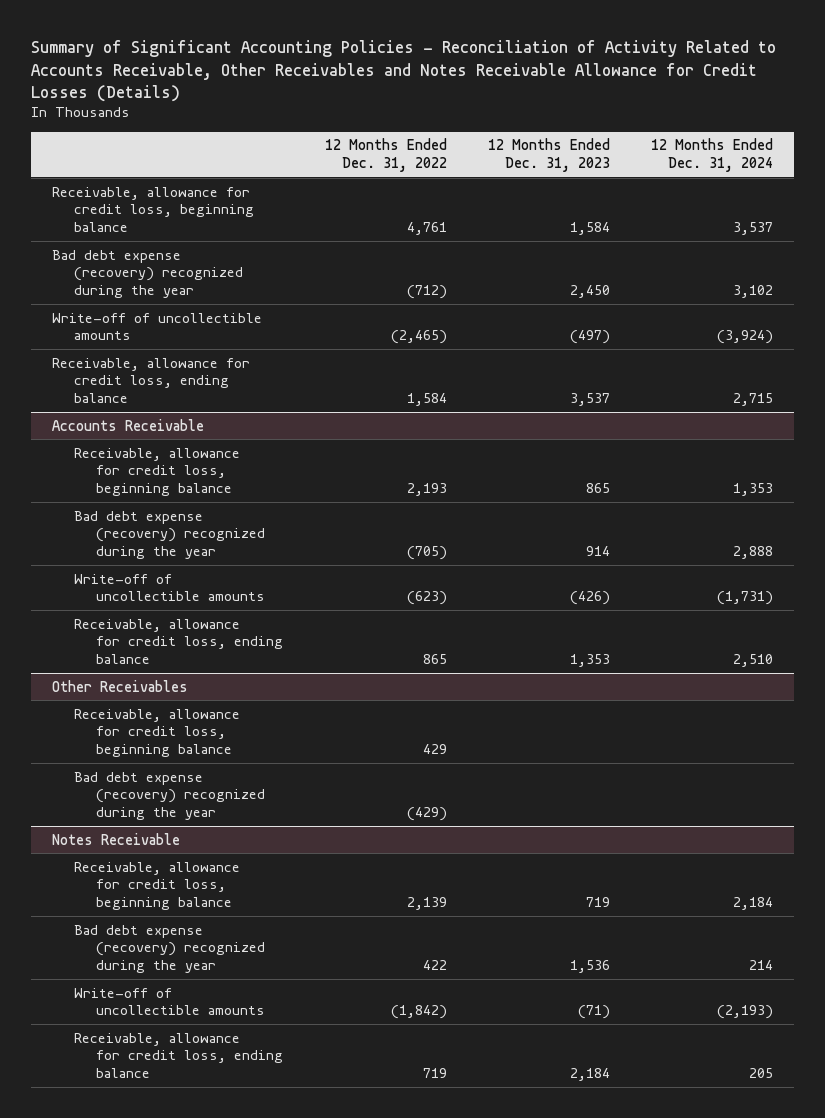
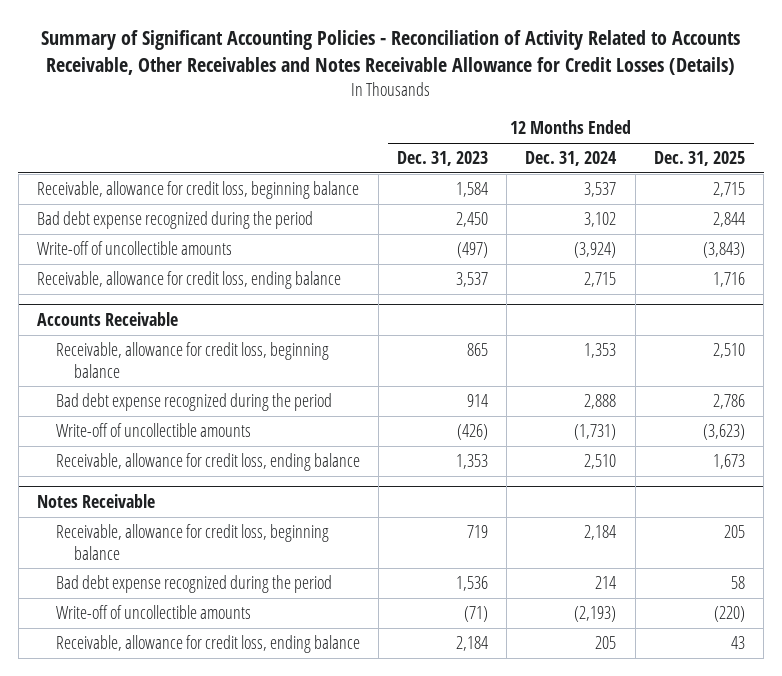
[324,138,447,173] 12 Months Ended Dec. 31, 2022 -> none
none -> [653,151,745,167] Dec. 31, 2025
[51,249,243,298] Bad debt expense (recovery) recognized during the year -> [37,211,314,230] Bad debt expense recognized during the period
[73,510,266,559] Bad debt expense (recovery) recognized during the year -> [55,393,332,412] Bad debt expense recognized during the period
[51,679,188,692] Other Receivables -> none
[73,708,240,757] Receivable, allowance for credit loss, beginning balance -> none
[73,771,266,820] Bad debt expense (recovery) recognized during the year -> none
[73,924,266,973] Bad debt expense (recovery) recognized during the year -> [55,575,332,594] Bad debt expense recognized during the period

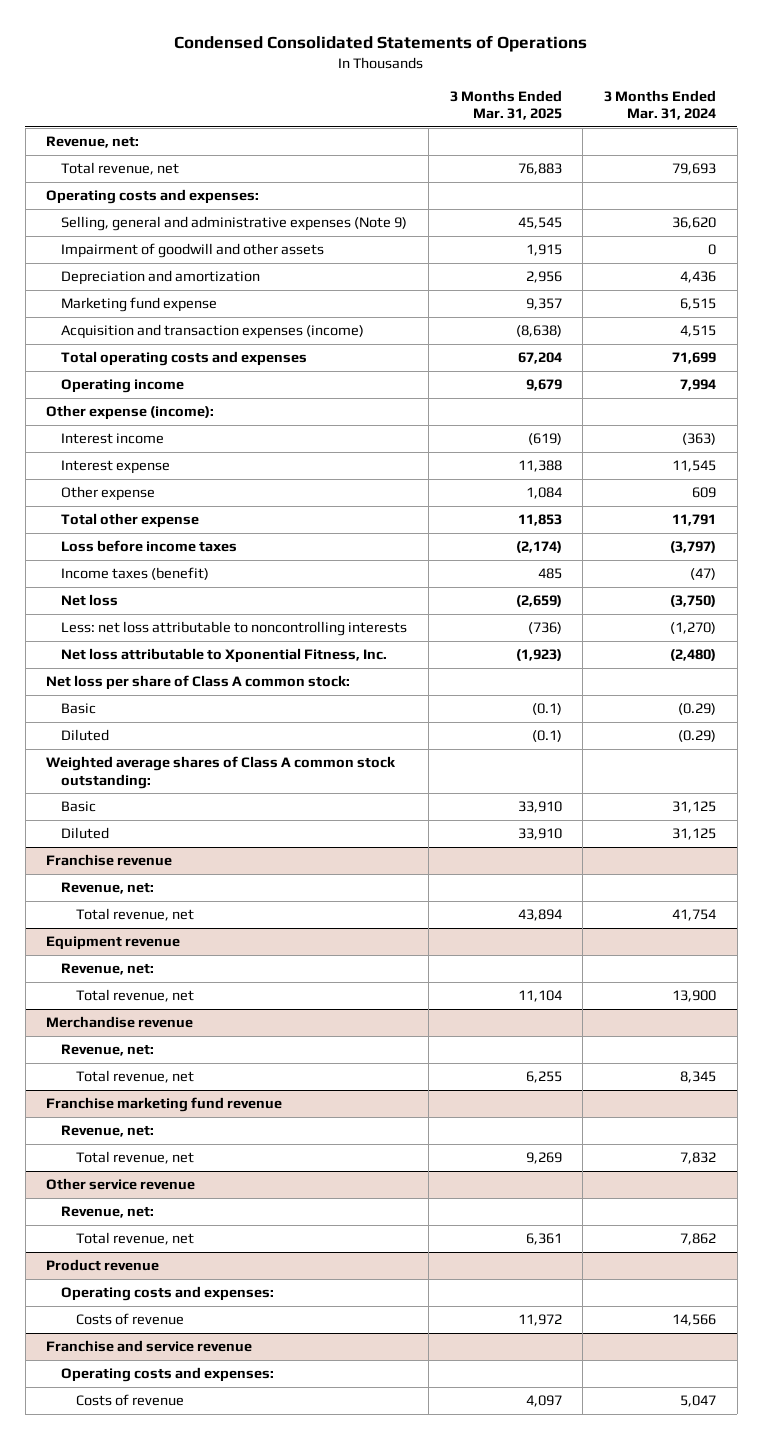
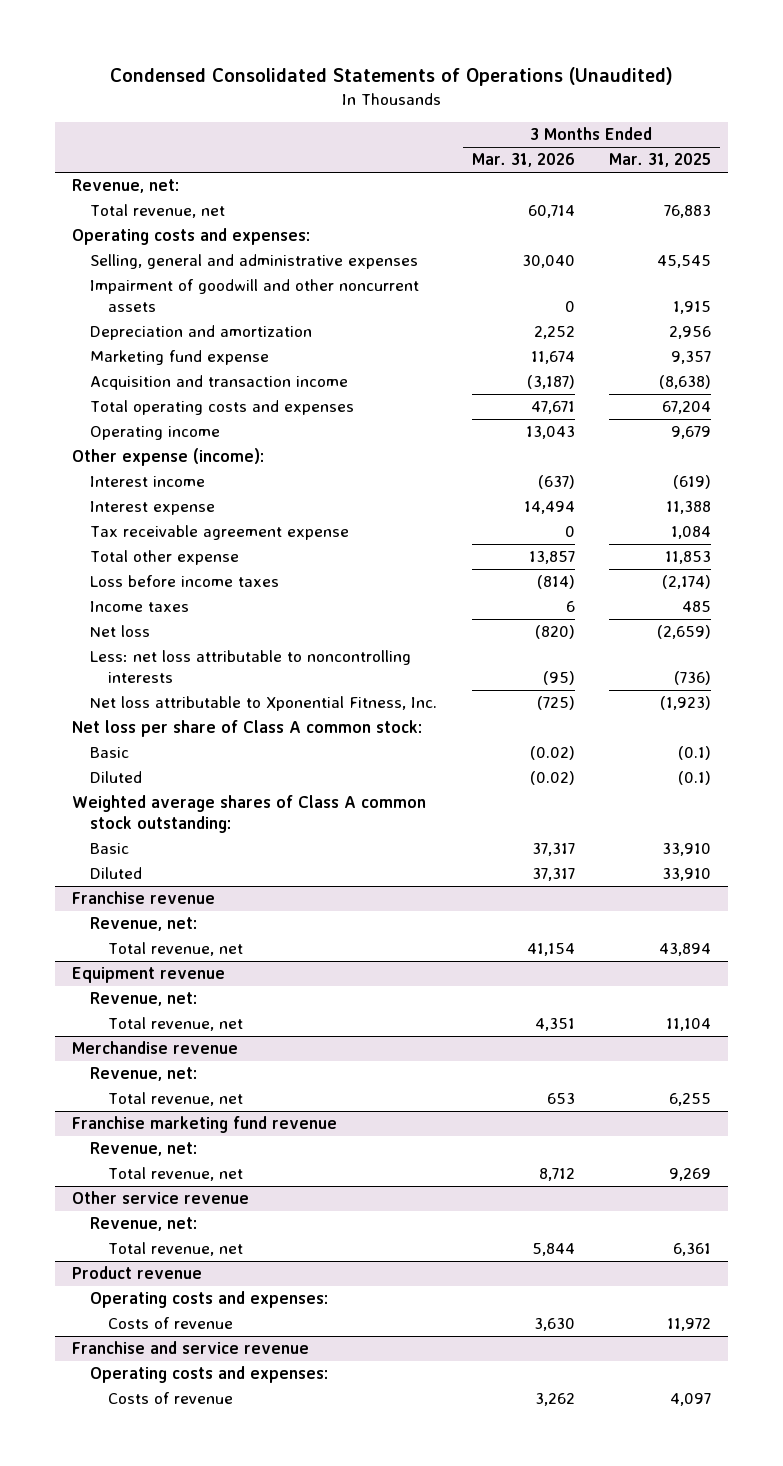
[174,34,588,52] Condensed Consolidated Statements of Operations -> [109,66,673,86] Condensed Consolidated Statements of Operations (Unaudited)
[604,89,717,120] 3 Months Ended Mar. 31, 2024 -> none
none -> [471,153,575,168] Mar. 31, 2026
[61,216,408,232] Selling, general and administrative expenses (Note 9) -> [90,254,419,270] Selling, general and administrative expenses
[61,243,325,259] Impairment of goodwill and other assets -> [90,279,420,312] Impairment of goodwill and other noncurrent assets
[61,324,365,340] Acquisition and transaction expenses (income) -> [90,375,349,391] Acquisition and transaction income
[61,486,156,502] Other expense -> [90,525,350,541] Tax receivable agreement expense
[61,567,210,581] Income taxes (benefit) -> [90,601,190,613] Income taxes

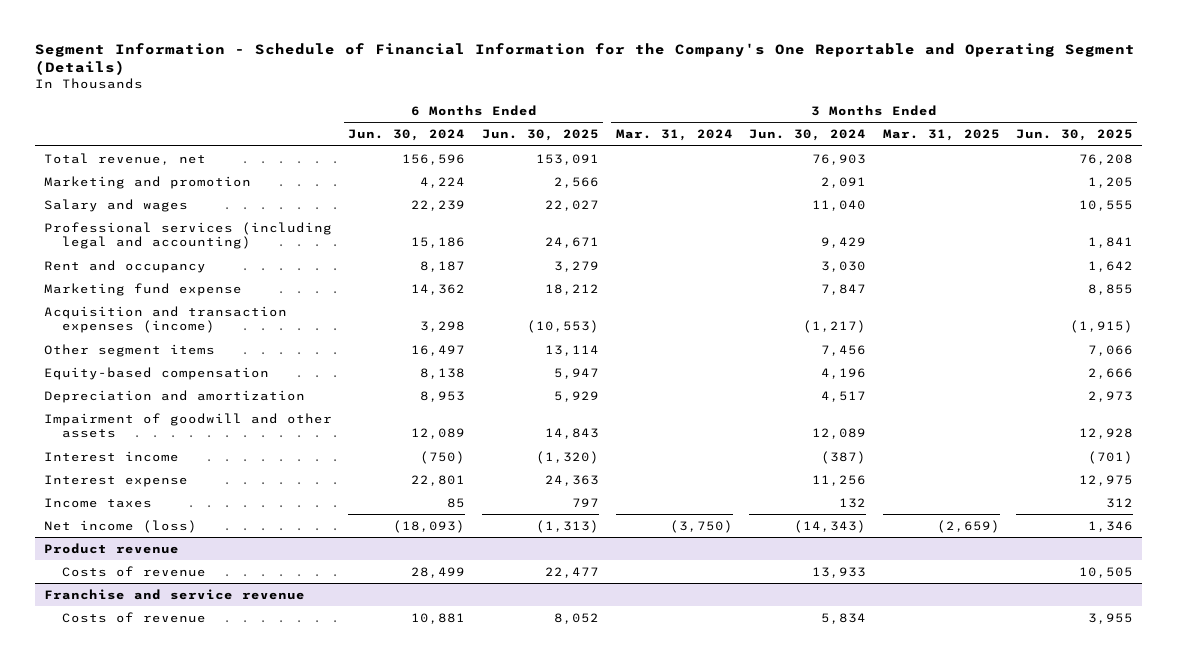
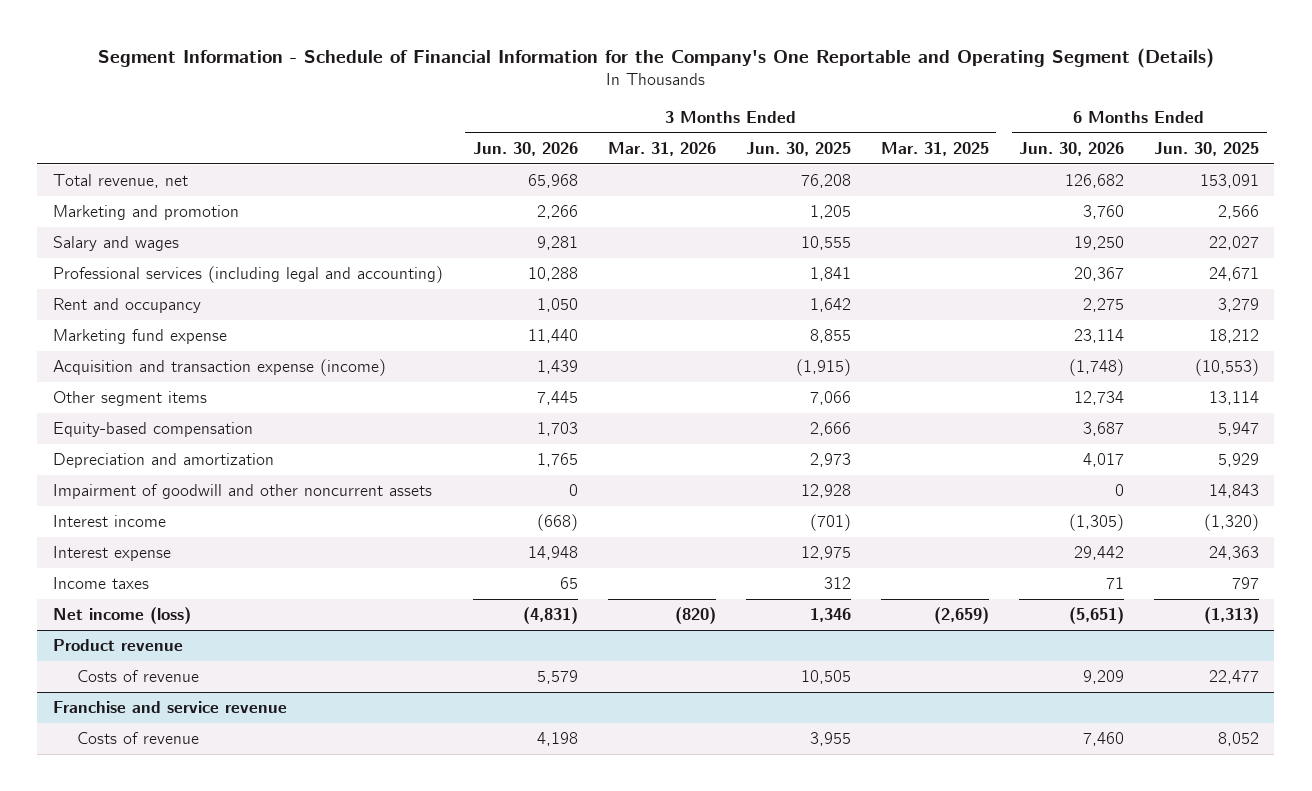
[348,129,466,142] Jun. 30, 2024 -> none
[615,129,733,142] Mar. 31, 2024 -> none
[749,129,867,142] Jun. 30, 2024 -> none
none -> [472,141,578,156] Jun. 30, 2026
none -> [607,141,716,156] Mar. 31, 2026
none -> [1019,141,1125,156] Jun. 30, 2026
[43,305,287,334] Acquisition and transaction expenses (income) -> [52,359,386,377] Acquisition and transaction expense (income)
[43,412,332,439] Impairment of goodwill and other assets -> [52,484,432,500] Impairment of goodwill and other noncurrent assets

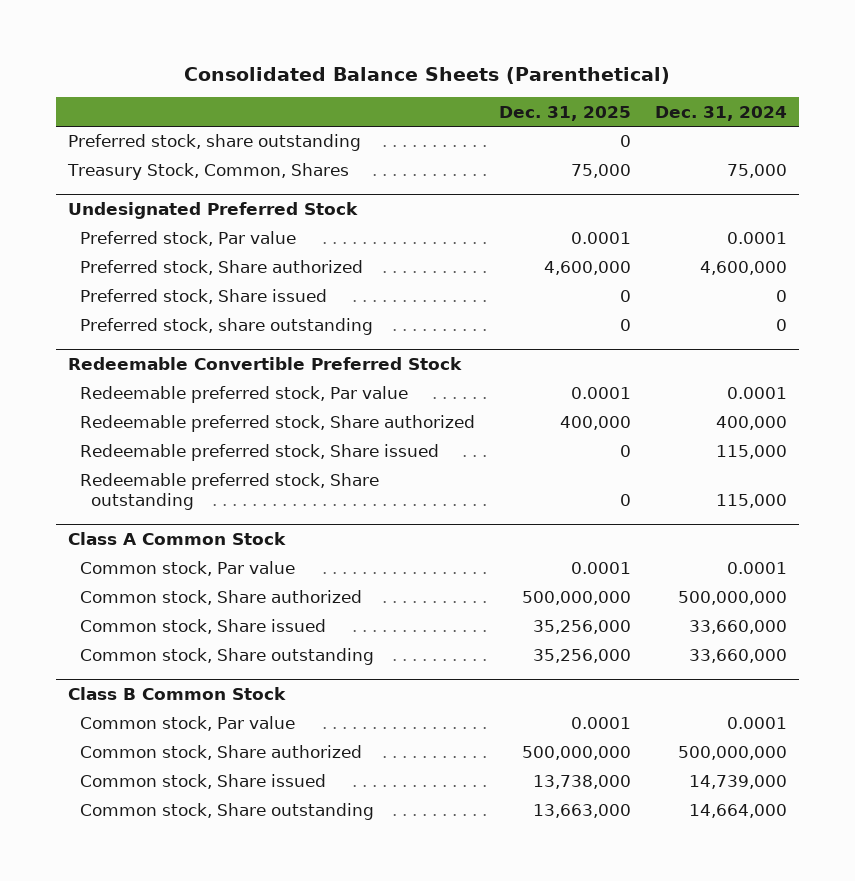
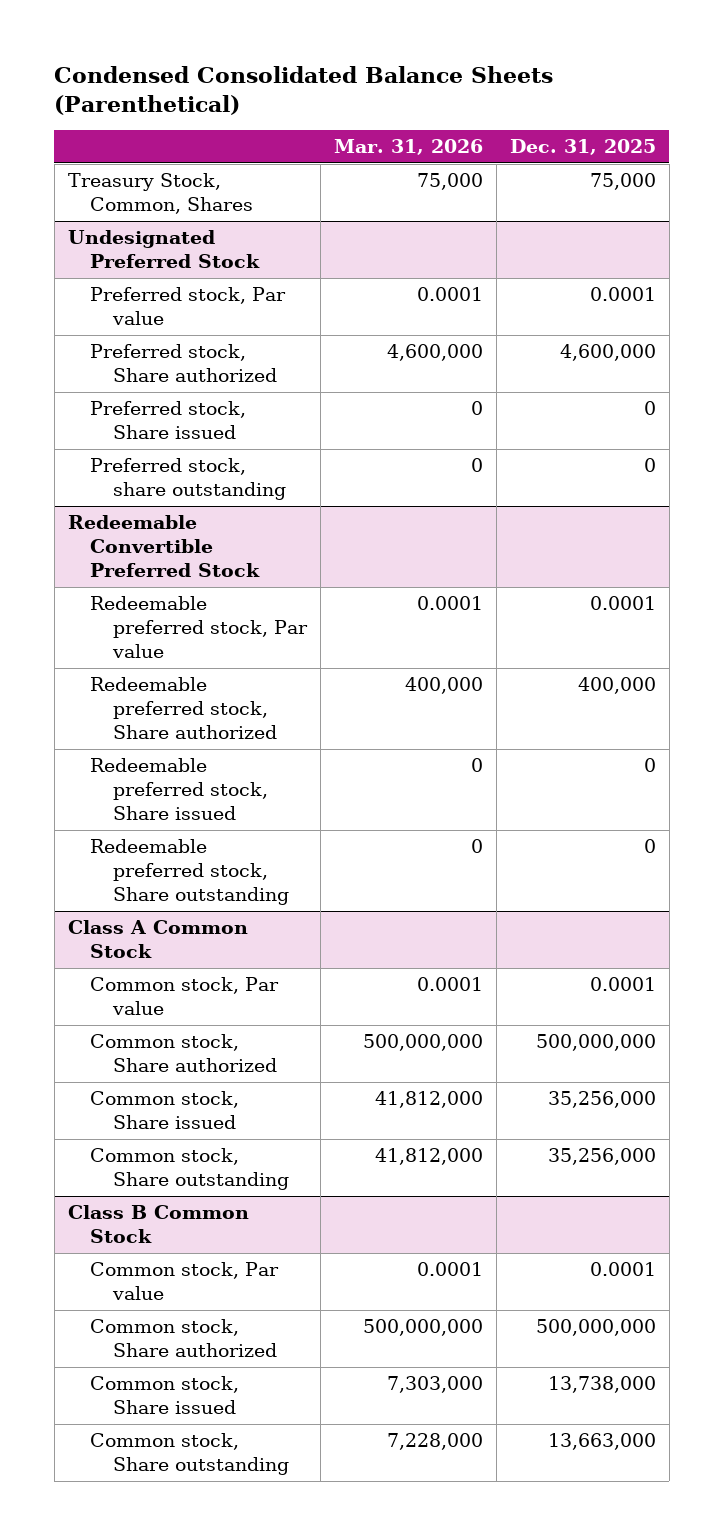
[184,67,671,85] Consolidated Balance Sheets (Parenthetical) -> [54,65,554,115] Condensed Consolidated Balance Sheets (Parenthetical)
[655,105,788,121] Dec. 31, 2024 -> none
none -> [333,139,483,156] Mar. 31, 2026
[67,134,361,152] Preferred stock, share outstanding -> none

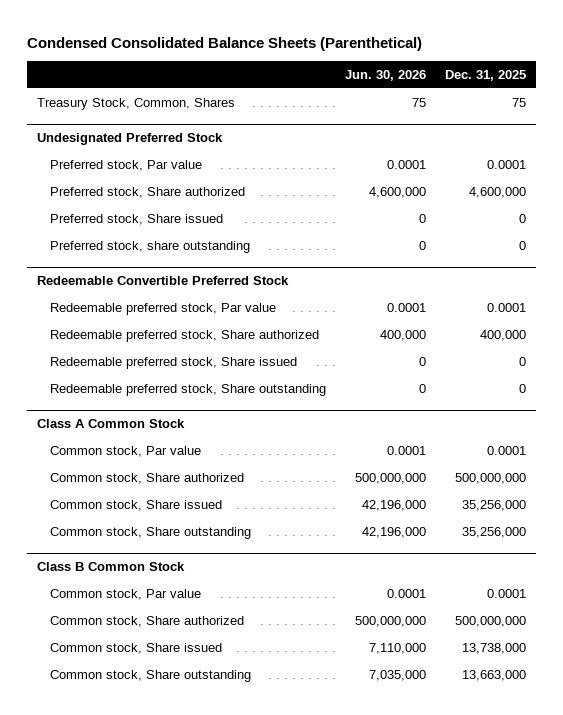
[333,139,483,156] Mar. 31, 2026 -> none
none -> [345,69,427,81] Jun. 30, 2026
[589,173,656,191] 75,000 -> [512,98,527,108] 75

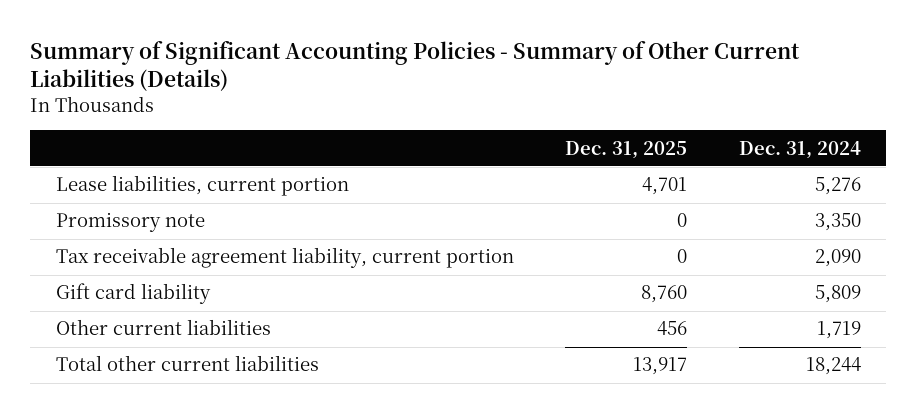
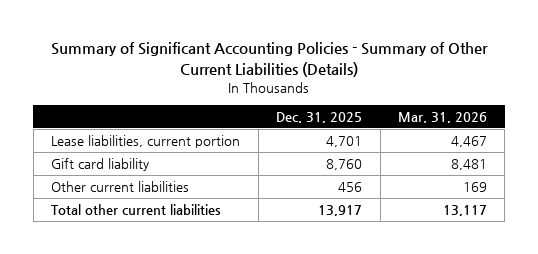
[738,140,861,159] Dec. 31, 2024 -> none
none -> [398,111,488,123] Mar. 31, 2026
[55,212,205,233] Promissory note -> none
[55,247,514,269] Tax receivable agreement liability, current portion -> none

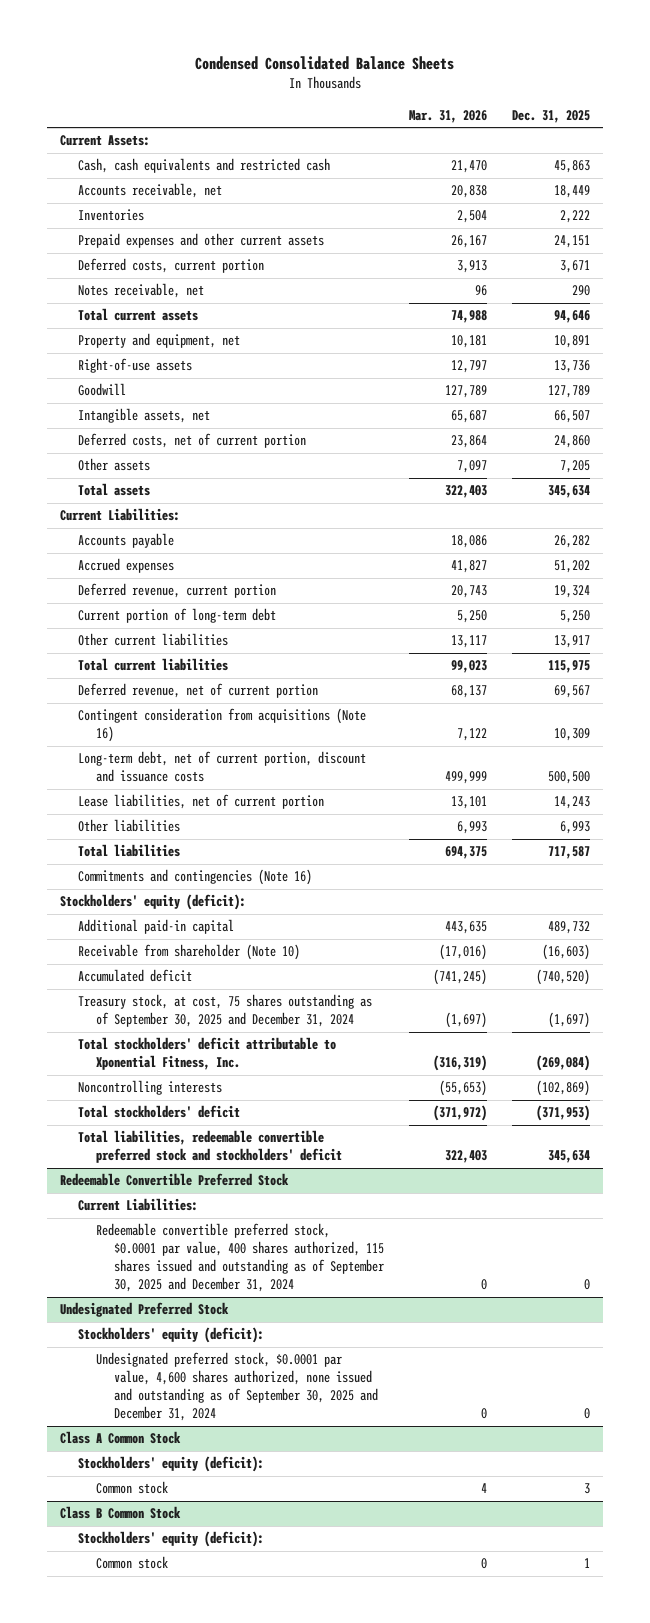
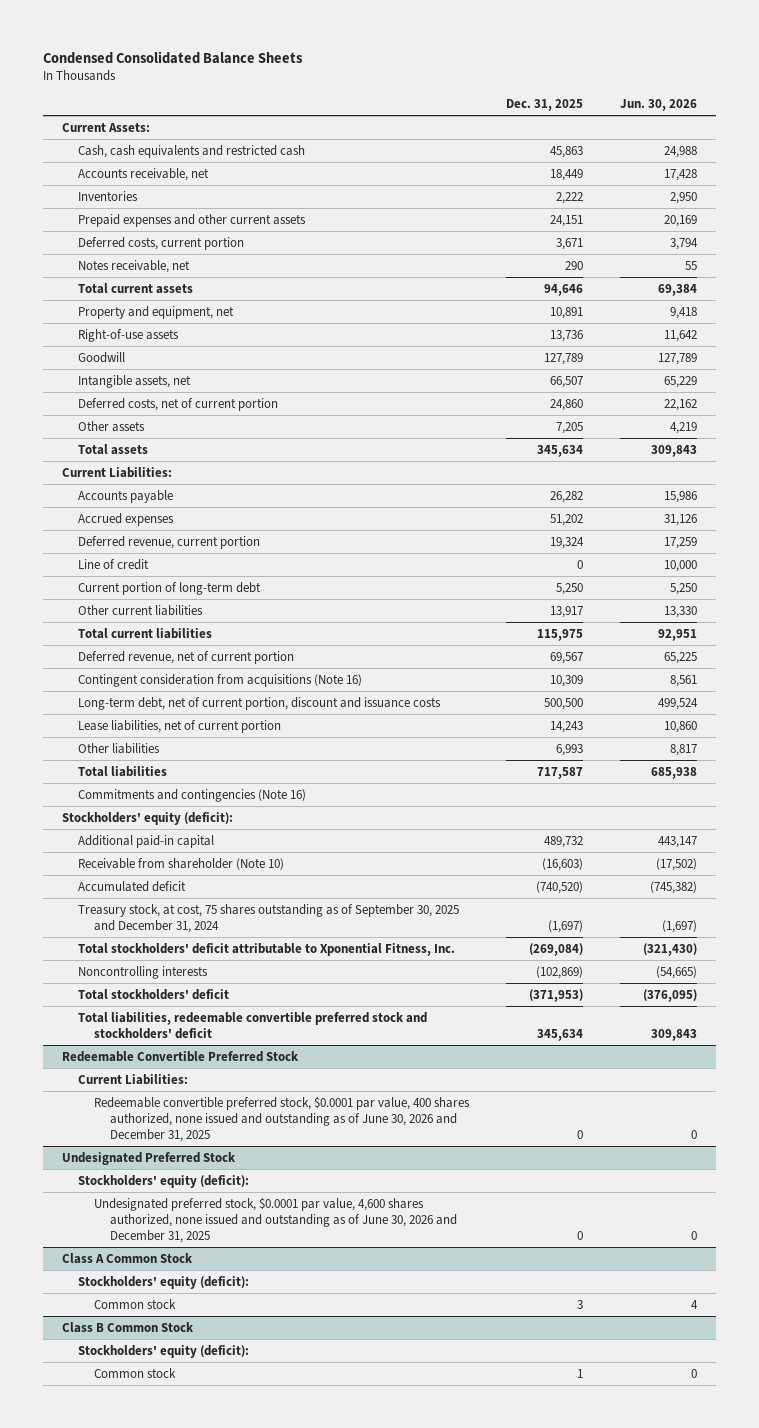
[409,109,488,123] Mar. 31, 2026 -> none
none -> [620,99,698,112] Jun. 30, 2026
none -> [77,558,149,570] Line of credit
[95,1223,384,1293] Redeemable convertible preferred stock, $0.0001 par value, 400 shares authorized, 115 shares issued and outstanding as of September 30, 2025 and December 31, 2024 -> [93,1095,470,1142] Redeemable convertible preferred stock, $0.0001 par value, 400 shares authorized, none issued and outstanding as of June 30, 2026 and December 31, 2025
[95,1352,378,1422] Undesignated preferred stock, $0.0001 par value, 4,600 shares authorized, none issued and outstanding as of September 30, 2025 and December 31, 2024 -> [93,1196,457,1243] Undesignated preferred stock, $0.0001 par value, 4,600 shares authorized, none issued and outstanding as of June 30, 2026 and December 31, 2025

